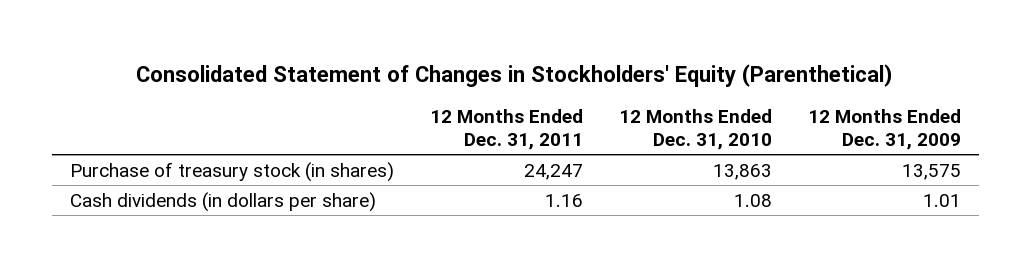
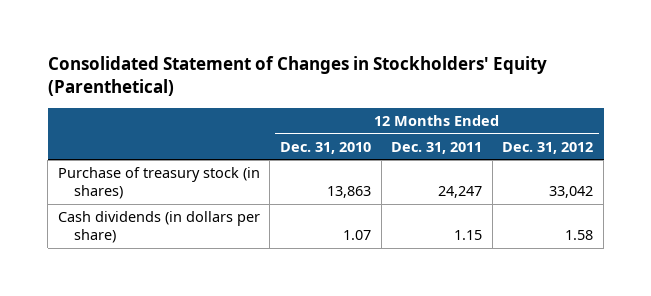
[807,108,961,151] 12 Months Ended Dec. 31, 2009 -> none
none -> [502,141,594,154] Dec. 31, 2012
[544,193,583,207] 1.16 -> [454,230,483,241] 1.15
[733,193,772,207] 1.08 -> [342,230,371,241] 1.07

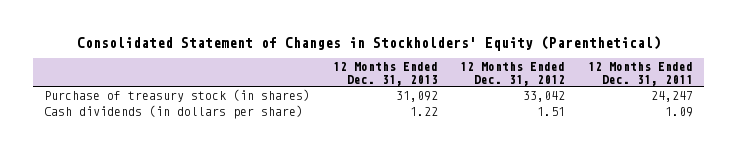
[279,141,371,154] Dec. 31, 2010 -> none
none -> [332,61,438,86] 12 Months Ended Dec. 31, 2013
[454,230,483,241] 1.15 -> [665,107,694,118] 1.09
[565,230,594,241] 1.58 -> [537,107,566,117] 1.51

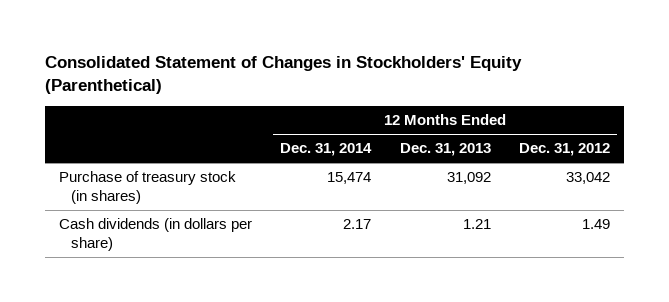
[588,61,694,86] 12 Months Ended Dec. 31, 2011 -> none
none -> [280,143,373,157] Dec. 31, 2014
[409,107,438,117] 1.22 -> [462,219,491,230] 1.21
[537,107,566,117] 1.51 -> [581,219,610,230] 1.49

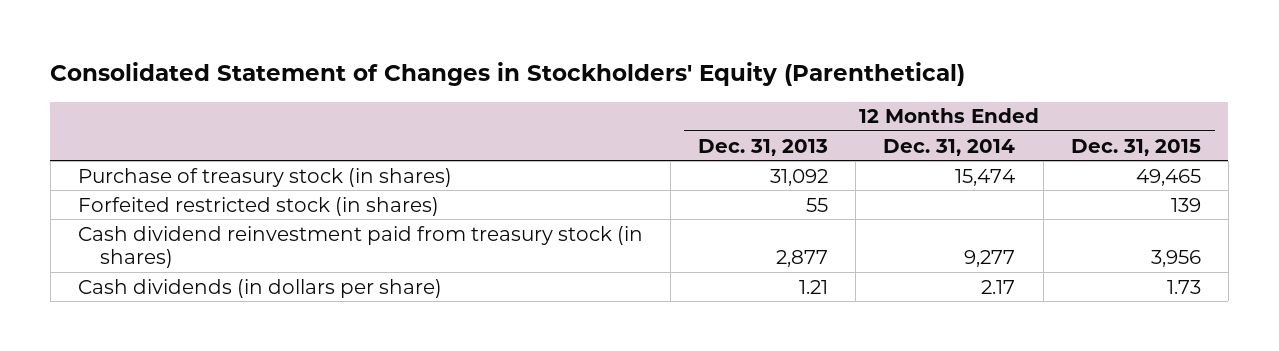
[518,143,610,157] Dec. 31, 2012 -> none
none -> [1070,138,1201,156] Dec. 31, 2015
none -> [77,196,439,216] Forfeited restricted stock (in shares)
none -> [77,225,643,269] Cash dividend reinvestment paid from treasury stock (in shares)

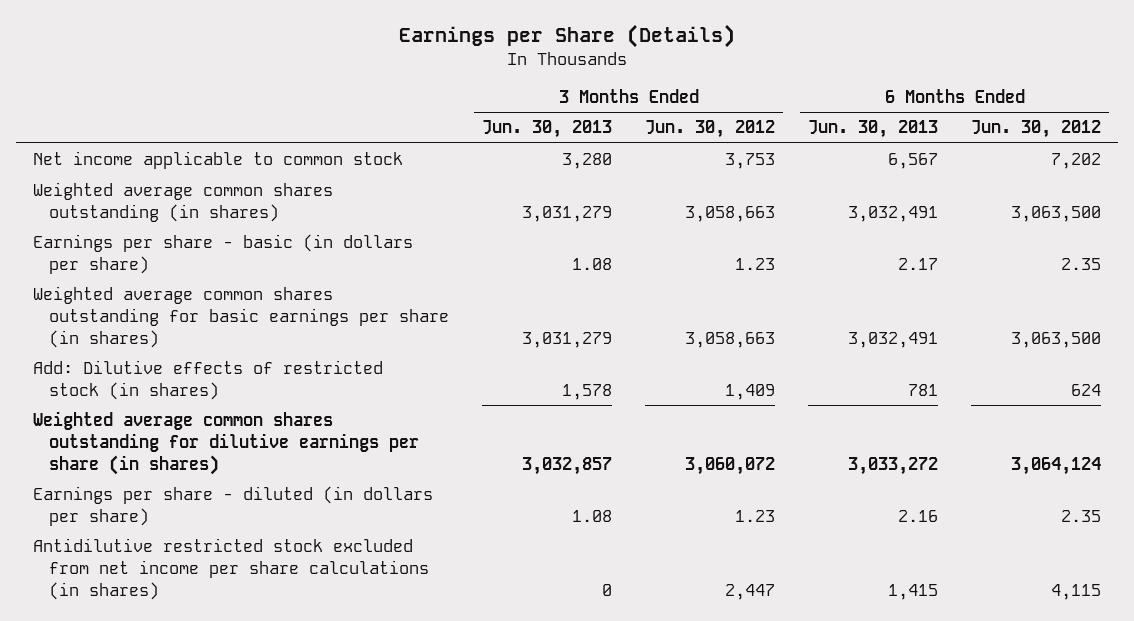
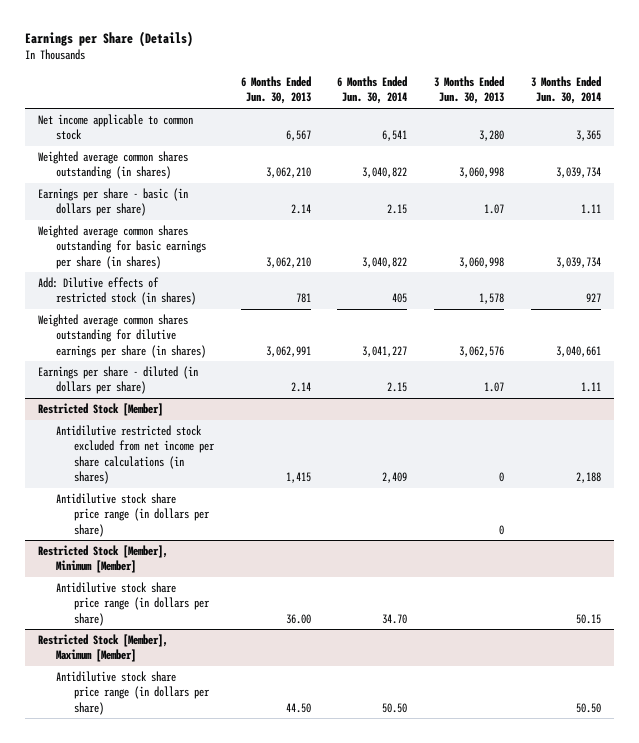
[645,120,776,139] Jun. 30, 2012 -> none
[971,120,1102,139] Jun. 30, 2012 -> none
none -> [337,76,408,105] 6 Months Ended Jun. 30, 2014
none -> [530,76,601,105] 3 Months Ended Jun. 30, 2014
[522,205,613,222] 3,031,279 -> [459,167,505,179] 3,060,998
[848,205,939,222] 3,032,491 -> [265,167,311,179] 3,062,210
[572,257,613,270] 1.08 -> [484,204,505,215] 1.07
[898,257,939,270] 2.17 -> [290,204,311,215] 2.14
[522,331,613,348] 3,031,279 -> [459,256,505,268] 3,060,998
[848,331,939,348] 3,032,491 -> [265,256,311,268] 3,062,210
[522,456,613,475] 3,032,857 -> [459,345,505,357] 3,062,576
[848,456,939,475] 3,033,272 -> [265,345,311,357] 3,062,991
[572,509,613,522] 1.08 -> [484,382,505,393] 1.07
[898,509,939,522] 2.16 -> [290,382,311,393] 2.14
none -> [38,403,164,417] Restricted Stock [Member]
none -> [55,493,210,537] Antidilutive stock share price range (in dollars per share)
none -> [38,545,169,574] Restricted Stock [Member], Minimum [Member]
none -> [55,582,210,626] Antidilutive stock share price range (in dollars per share)
none -> [38,634,169,663] Restricted Stock [Member], Maximum [Member]
none -> [55,671,210,715] Antidilutive stock share price range (in dollars per share)

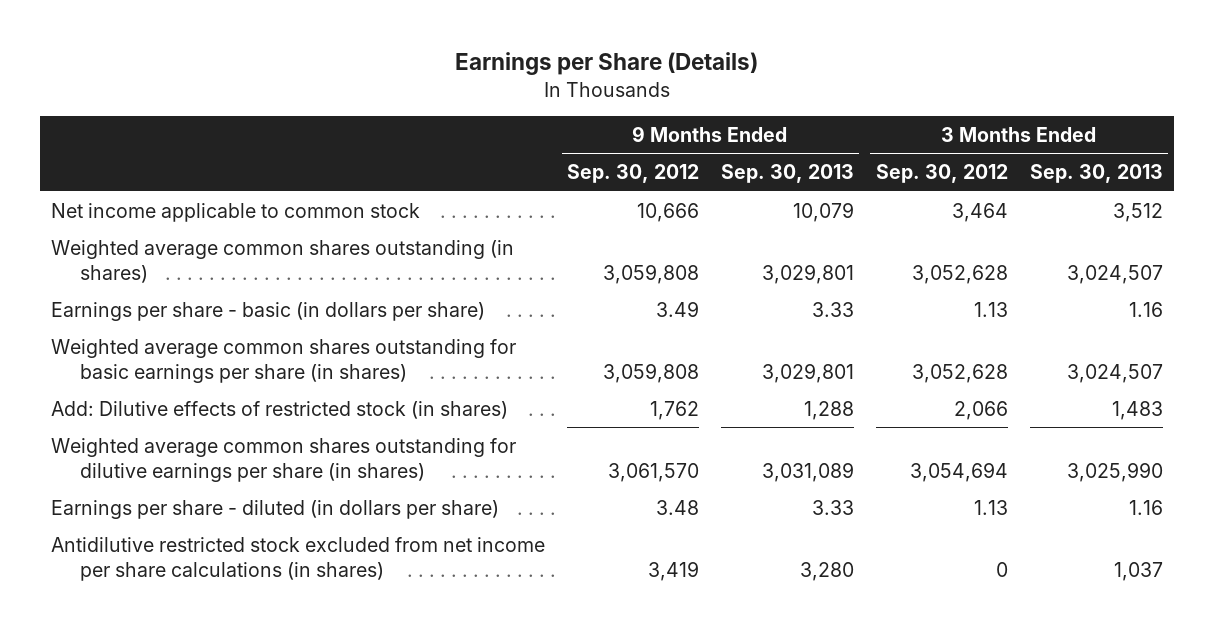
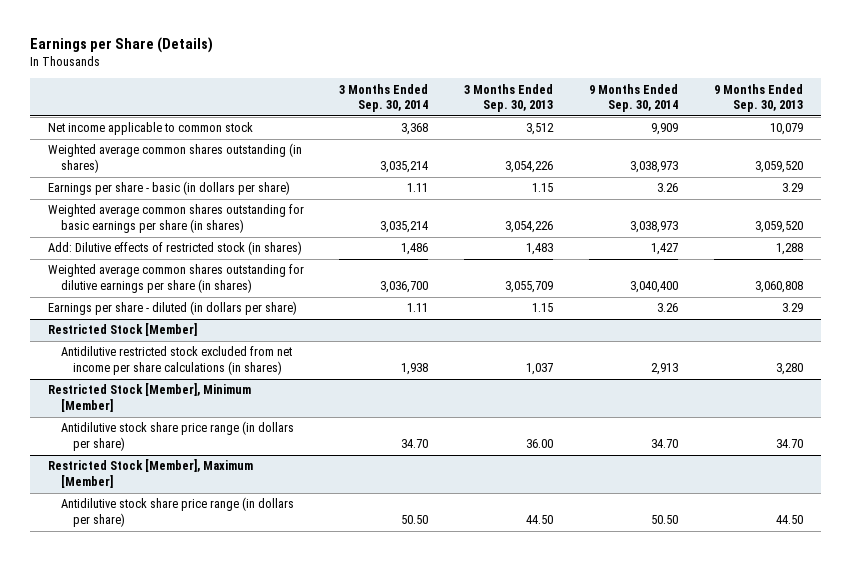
[566,164,699,184] Sep. 30, 2012 -> none
[875,164,1008,184] Sep. 30, 2012 -> none
none -> [339,83,429,113] 3 Months Ended Sep. 30, 2014
none -> [588,83,678,113] 9 Months Ended Sep. 30, 2014
[761,263,854,284] 3,029,801 -> [754,161,803,174] 3,059,520
[1066,264,1163,284] 3,024,507 -> [505,161,554,174] 3,054,226
[811,301,854,317] 3.33 -> [781,183,803,193] 3.29
[1128,301,1163,317] 1.16 -> [532,183,554,193] 1.15
[761,362,854,383] 3,029,801 -> [754,221,803,234] 3,059,520
[1066,363,1163,383] 3,024,507 -> [505,221,554,234] 3,054,226
[761,461,854,482] 3,031,089 -> [754,281,803,294] 3,060,808
[1066,461,1163,482] 3,025,990 -> [505,281,554,294] 3,055,709
[811,499,854,515] 3.33 -> [781,303,803,313] 3.29
[1128,499,1163,515] 1.16 -> [532,303,554,313] 1.15
none -> [47,323,197,337] Restricted Stock [Member]
none -> [47,383,251,413] Restricted Stock [Member], Minimum [Member]
none -> [60,421,294,452] Antidilutive stock share price range (in dollars per share)
none -> [47,459,253,489] Restricted Stock [Member], Maximum [Member]
none -> [60,497,294,528] Antidilutive stock share price range (in dollars per share)

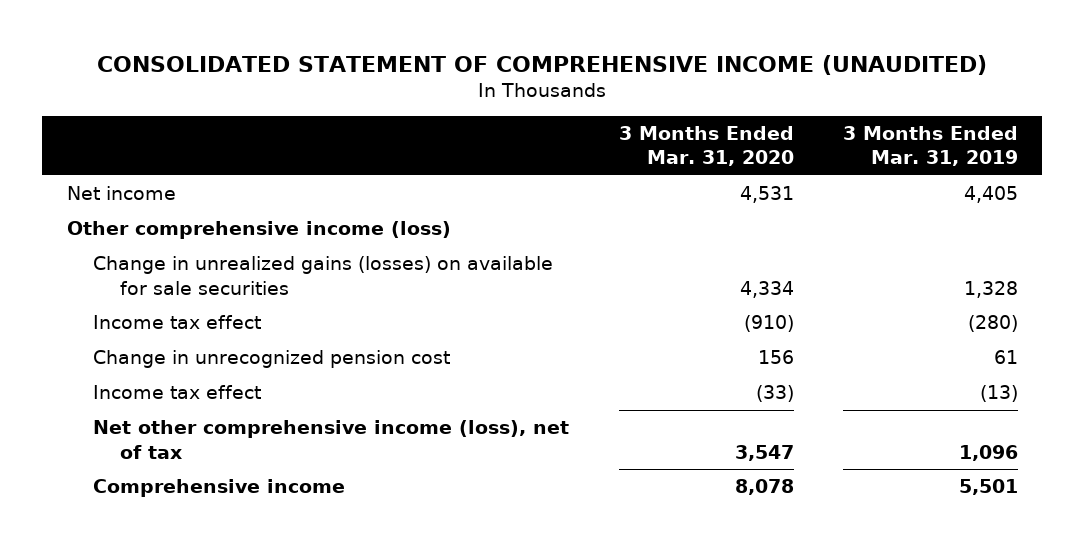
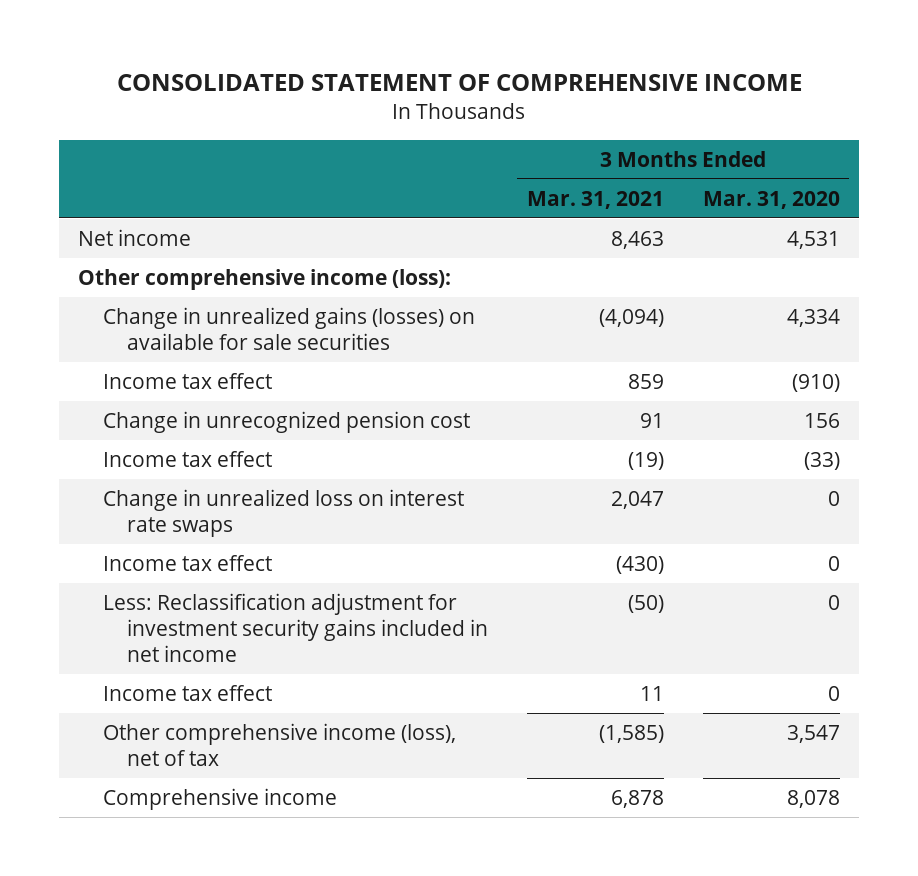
[97,54,988,75] CONSOLIDATED STATEMENT OF COMPREHENSIVE INCOME (UNAUDITED) -> [116,73,802,91] CONSOLIDATED STATEMENT OF COMPREHENSIVE INCOME
[842,125,1018,167] 3 Months Ended Mar. 31, 2019 -> none
none -> [526,190,664,209] Mar. 31, 2021
[66,221,451,240] Other comprehensive income (loss) -> [77,268,451,290] Other comprehensive income (loss):
none -> [102,488,464,538] Change in unrealized loss on interest rate swaps
none -> [102,554,272,571] Income tax effect
none -> [102,592,489,663] Less: Reclassification adjustment for investment security gains included in net income
none -> [102,684,272,701] Income tax effect
[93,420,570,459] Net other comprehensive income (loss), net of tax -> [102,722,456,767] Other comprehensive income (loss), net of tax

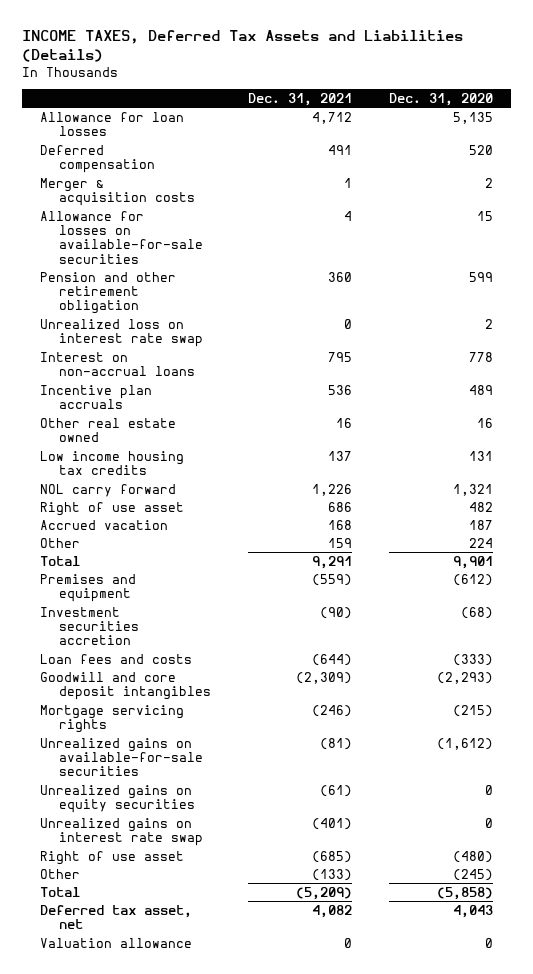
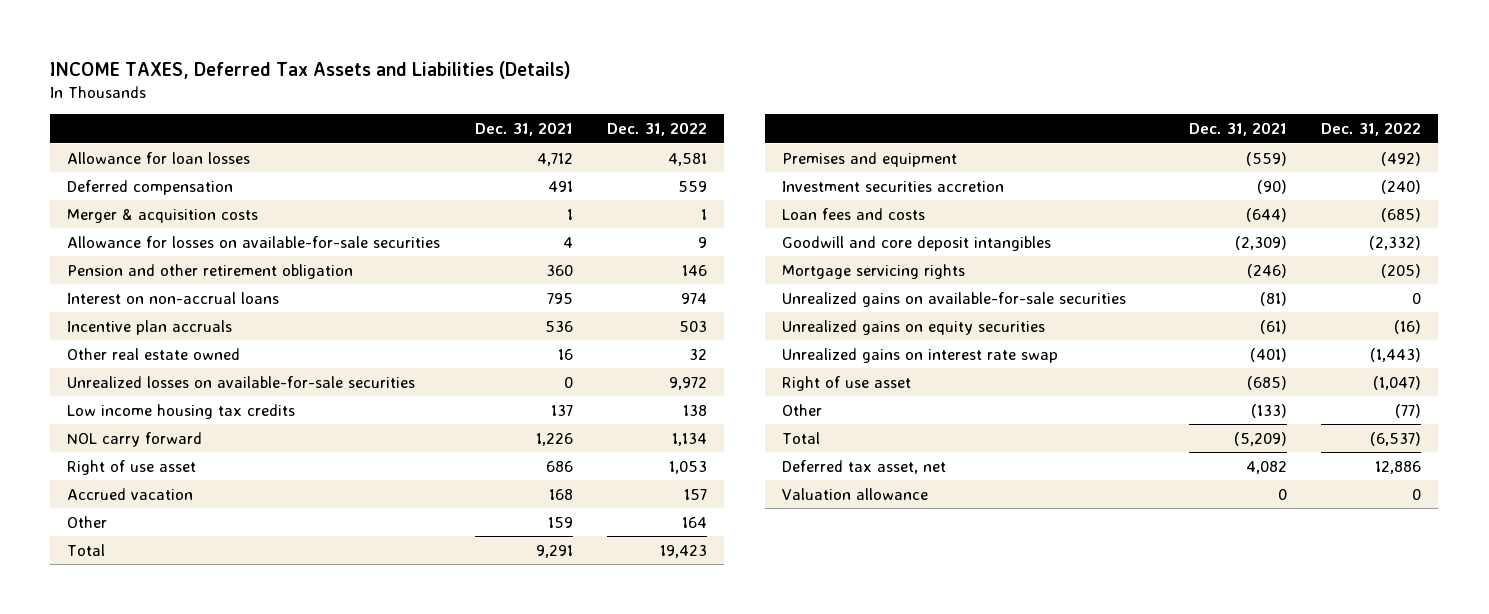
[388,92,493,106] Dec. 31, 2020 -> none
none -> [606,121,707,136] Dec. 31, 2022
[40,318,203,348] Unrealized loss on interest rate swap -> none
none -> [67,375,416,388] Unrealized losses on available-for-sale securities

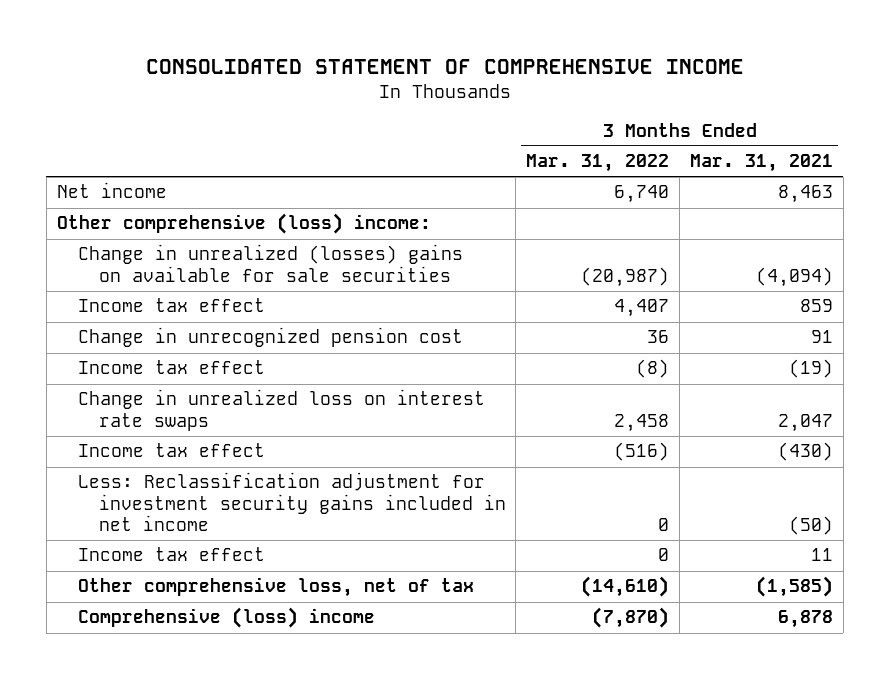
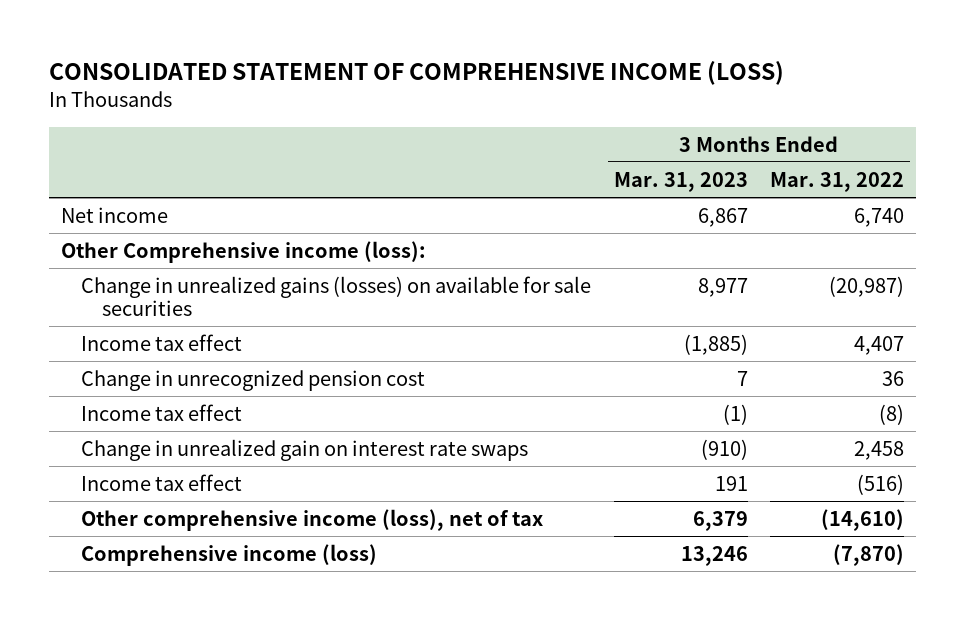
[145,58,744,74] CONSOLIDATED STATEMENT OF COMPREHENSIVE INCOME -> [49,61,785,86] CONSOLIDATED STATEMENT OF COMPREHENSIVE INCOME (LOSS)
[689,154,833,173] Mar. 31, 2021 -> none
none -> [613,171,748,192] Mar. 31, 2023
[56,213,431,235] Other comprehensive (loss) income: -> [60,240,426,263] Other Comprehensive income (loss):
[77,244,463,282] Change in unrealized (losses) gains on available for sale securities -> [81,275,592,316] Change in unrealized gains (losses) on available for sale securities
[77,389,485,431] Change in unrealized loss on interest rate swaps -> [81,438,529,461] Change in unrealized gain on interest rate swaps
[77,472,506,531] Less: Reclassification adjustment for investment security gains included in net income -> none
[77,547,265,562] Income tax effect -> none
[77,577,474,598] Other comprehensive loss, net of tax -> [81,508,544,531] Other comprehensive income (loss), net of tax
[77,607,375,629] Comprehensive (loss) income -> [81,543,378,566] Comprehensive income (loss)

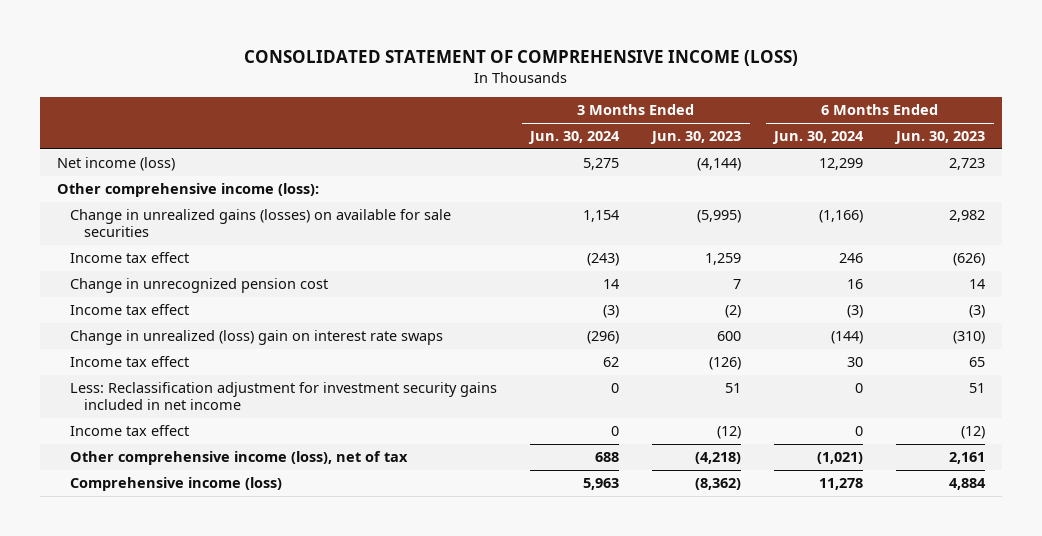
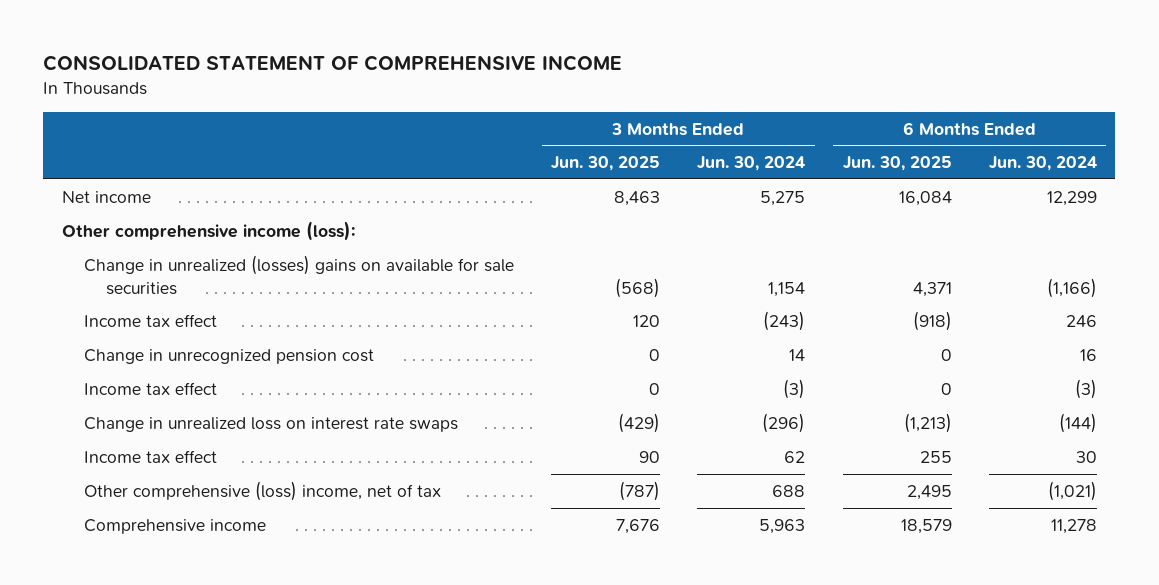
[244,49,799,66] CONSOLIDATED STATEMENT OF COMPREHENSIVE INCOME (LOSS) -> [43,55,623,72] CONSOLIDATED STATEMENT OF COMPREHENSIVE INCOME
[650,131,742,145] Jun. 30, 2023 -> none
[894,131,986,145] Jun. 30, 2023 -> none
none -> [551,156,661,172] Jun. 30, 2025
none -> [842,156,952,172] Jun. 30, 2025
[56,157,175,172] Net income (loss) -> [61,190,151,203] Net income
[70,209,452,238] Change in unrealized gains (losses) on available for sale securities -> [83,254,514,295] Change in unrealized (losses) gains on available for sale securities
[70,330,444,346] Change in unrealized (loss) gain on interest rate swaps -> [83,416,458,432] Change in unrealized loss on interest rate swaps
[70,382,498,411] Less: Reclassification adjustment for investment security gains included in net income -> none
[70,425,190,437] Income tax effect -> none
[70,451,409,466] Other comprehensive income (loss), net of tax -> [83,480,441,501] Other comprehensive (loss) income, net of tax
[70,477,283,492] Comprehensive income (loss) -> [83,518,266,534] Comprehensive income

